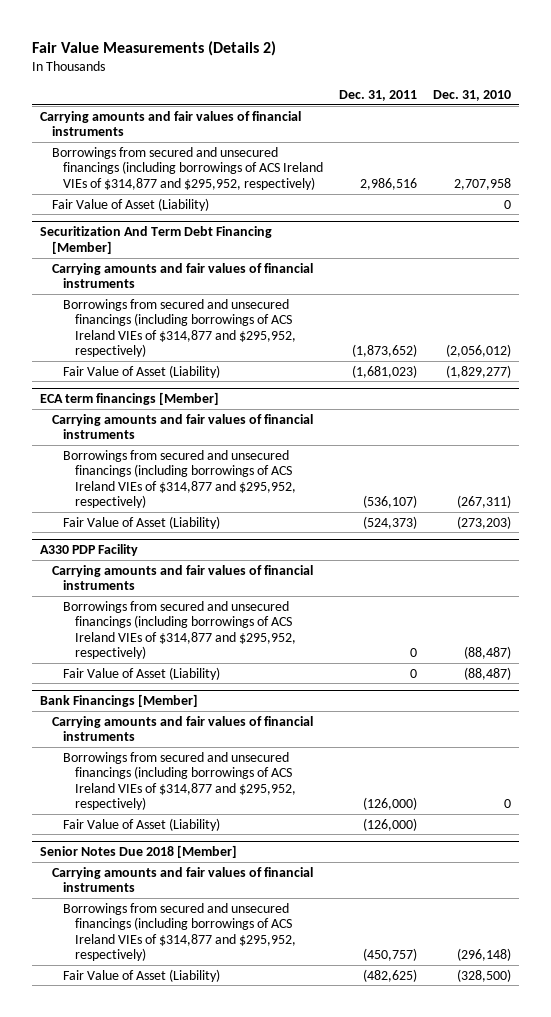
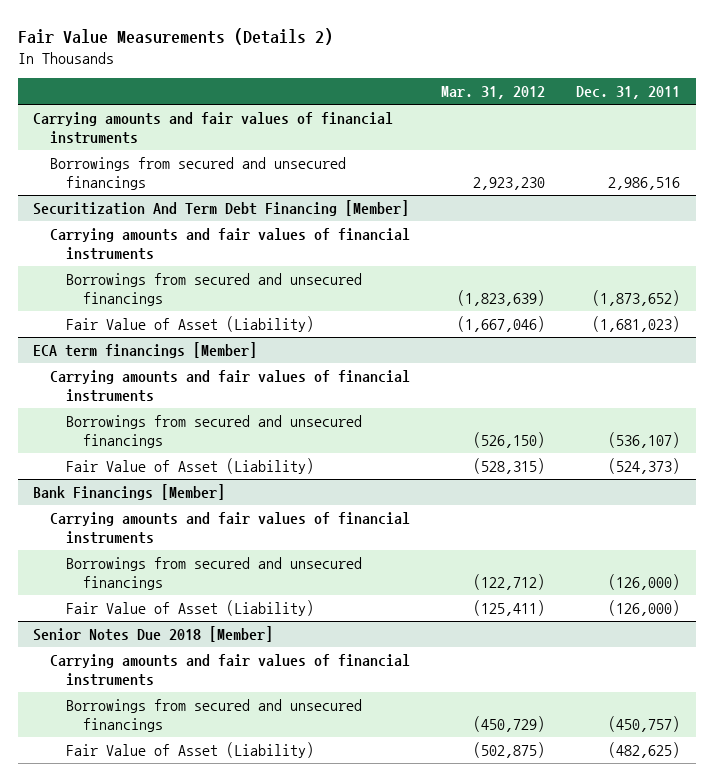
[432,89,511,101] Dec. 31, 2010 -> none
none -> [440,86,545,100] Mar. 31, 2012
[51,197,209,211] Fair Value of Asset (Liability) -> none
[51,146,324,190] Borrowings from secured and unsecured financings (including borrowings of ACS Ireland VIEs of $314,877 and $295,952, respectively) -> [49,156,346,191] Borrowings from secured and unsecured financings
[63,298,296,358] Borrowings from secured and unsecured financings (including borrowings of ACS Ireland VIEs of $314,877 and $295,952, respectively) -> [66,272,363,307] Borrowings from secured and unsecured financings
[63,449,296,509] Borrowings from secured and unsecured financings (including borrowings of ACS Ireland VIEs of $314,877 and $295,952, respectively) -> [66,414,363,449] Borrowings from secured and unsecured financings
[40,544,139,557] A330 PDP Facility -> none
[51,564,313,591] Carrying amounts and fair values of financial instruments -> none
[63,600,296,660] Borrowings from secured and unsecured financings (including borrowings of ACS Ireland VIEs of $314,877 and $295,952, respectively) -> none
[63,666,221,680] Fair Value of Asset (Liability) -> none
[63,751,296,811] Borrowings from secured and unsecured financings (including borrowings of ACS Ireland VIEs of $314,877 and $295,952, respectively) -> [66,556,363,591] Borrowings from secured and unsecured financings
[63,902,296,962] Borrowings from secured and unsecured financings (including borrowings of ACS Ireland VIEs of $314,877 and $295,952, respectively) -> [66,698,363,733] Borrowings from secured and unsecured financings

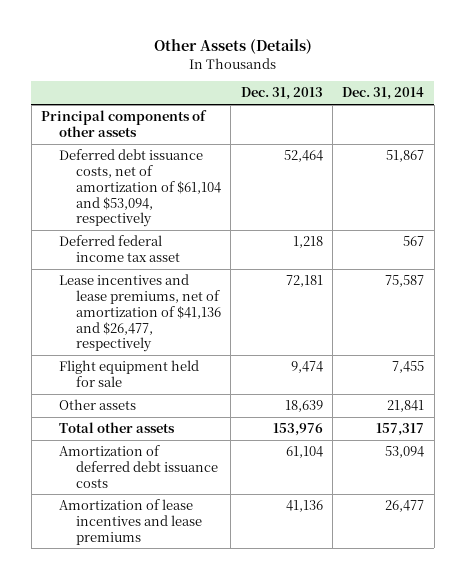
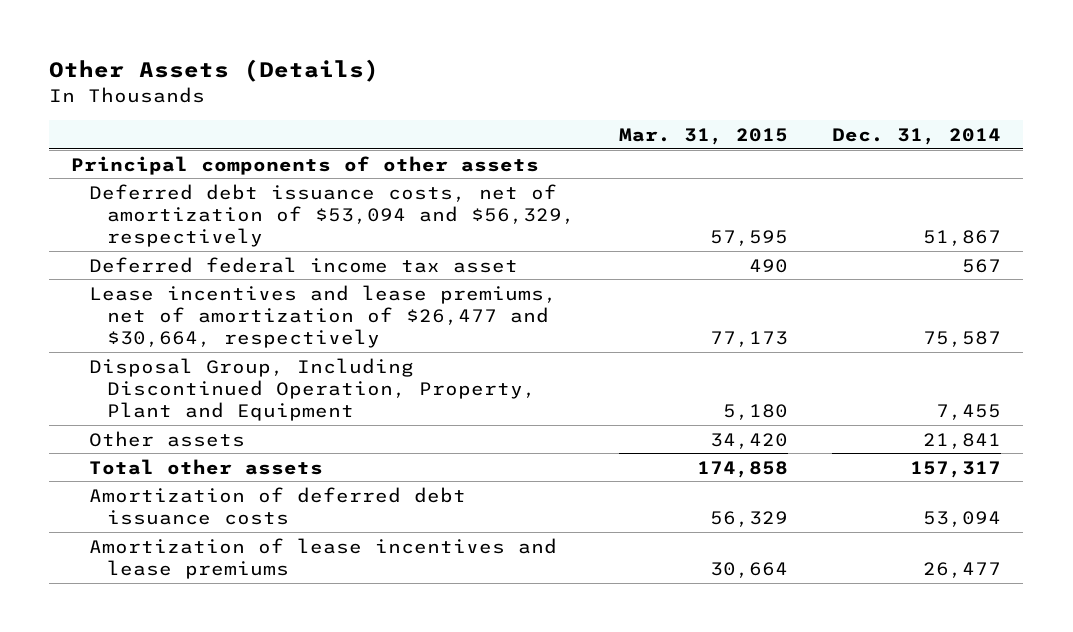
[240,87,323,101] Dec. 31, 2013 -> none
none -> [619,127,789,145] Mar. 31, 2015
[58,149,221,228] Deferred debt issuance costs, net of amortization of $61,104 and $53,094, respectively -> [89,183,576,248] Deferred debt issuance costs, net of amortization of $53,094 and $56,329, respectively
[58,274,221,353] Lease incentives and lease premiums, net of amortization of $41,136 and $26,477, respectively -> [89,284,558,349] Lease incentives and lease premiums, net of amortization of $26,477 and $30,664, respectively
[58,360,199,387] Flight equipment held for sale -> [89,357,537,422] Disposal Group, Including Discontinued Operation, Property, Plant and Equipment

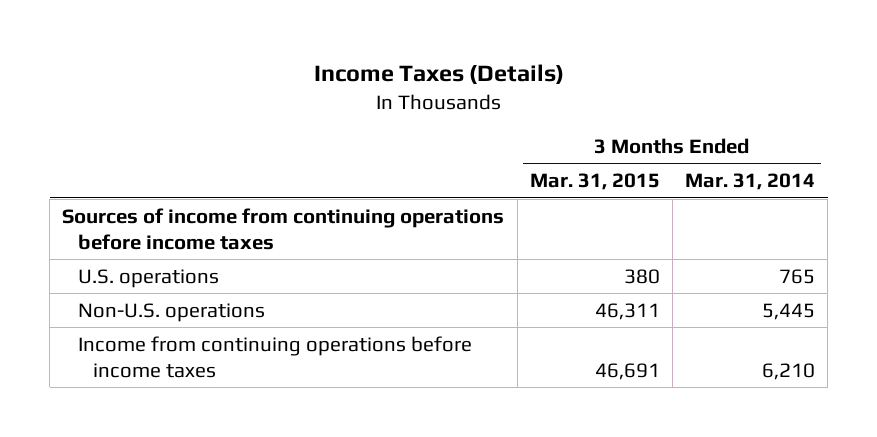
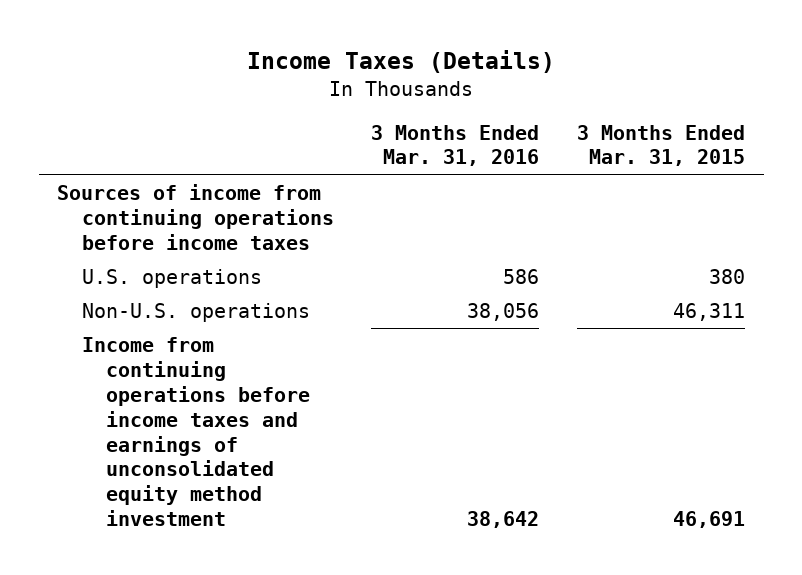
[684,173,815,191] Mar. 31, 2014 -> none
none -> [371,124,540,167] 3 Months Ended Mar. 31, 2016
[77,335,472,378] Income from continuing operations before income taxes -> [81,337,311,526] Income from continuing operations before income taxes and earnings of unconsolidated equity method investment

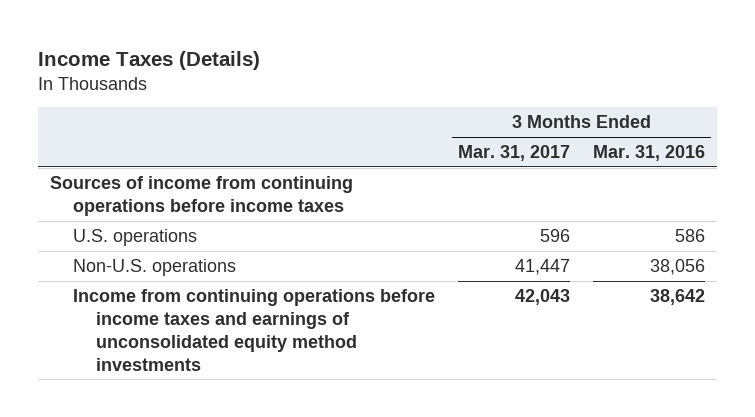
[576,124,745,167] 3 Months Ended Mar. 31, 2015 -> none
none -> [457,144,570,161] Mar. 31, 2017
[81,337,311,526] Income from continuing operations before income taxes and earnings of unconsolidated equity method investment -> [72,288,435,371] Income from continuing operations before income taxes and earnings of unconsolidated equity method investments

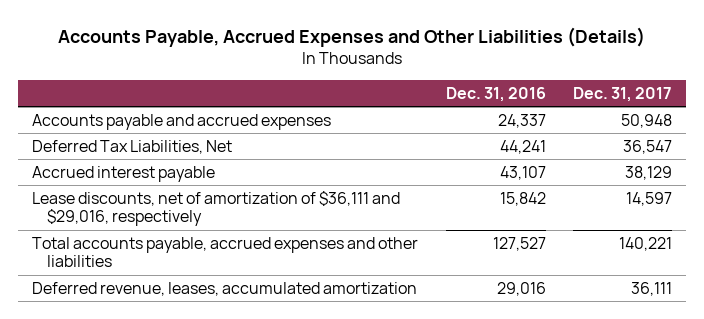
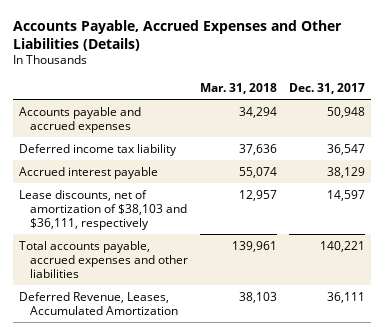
[445,86,546,102] Dec. 31, 2016 -> none
none -> [199,82,277,94] Mar. 31, 2018
[32,139,233,154] Deferred Tax Liabilities, Net -> [19,143,178,156] Deferred income tax liability
[32,190,401,227] Lease discounts, net of amortization of $36,111 and $29,016, respectively -> [19,189,187,230] Lease discounts, net of amortization of $38,103 and $36,111, respectively
[32,281,418,296] Deferred revenue, leases, accumulated amortization -> [19,291,178,315] Deferred Revenue, Leases, Accumulated Amortization

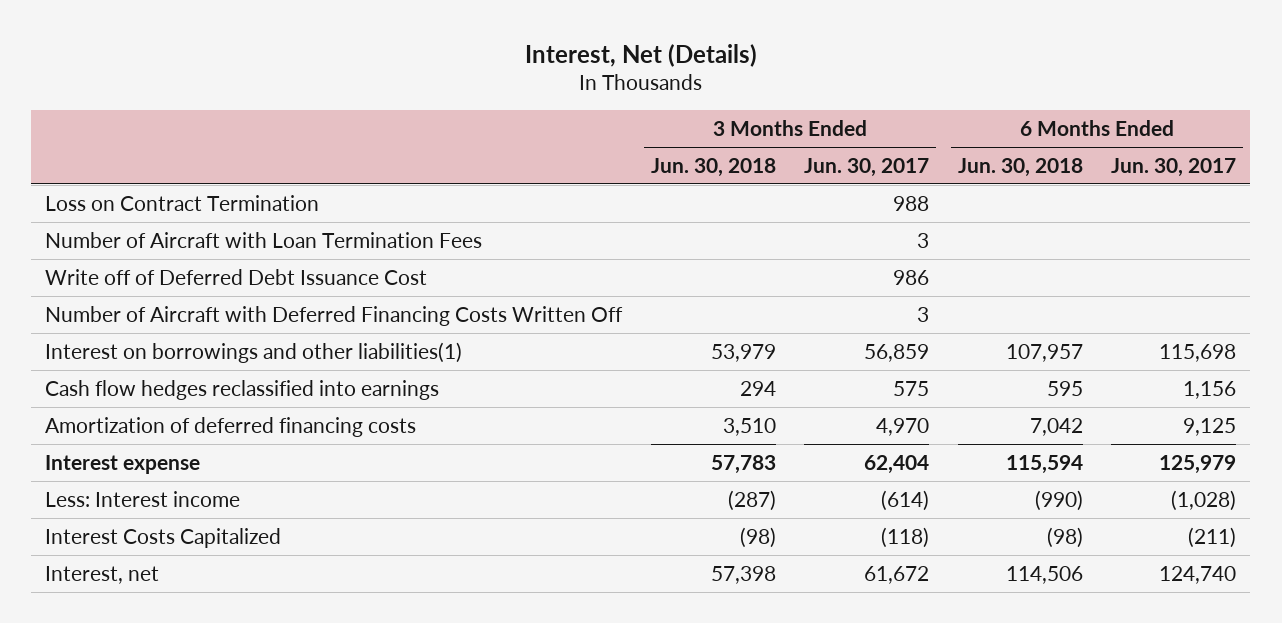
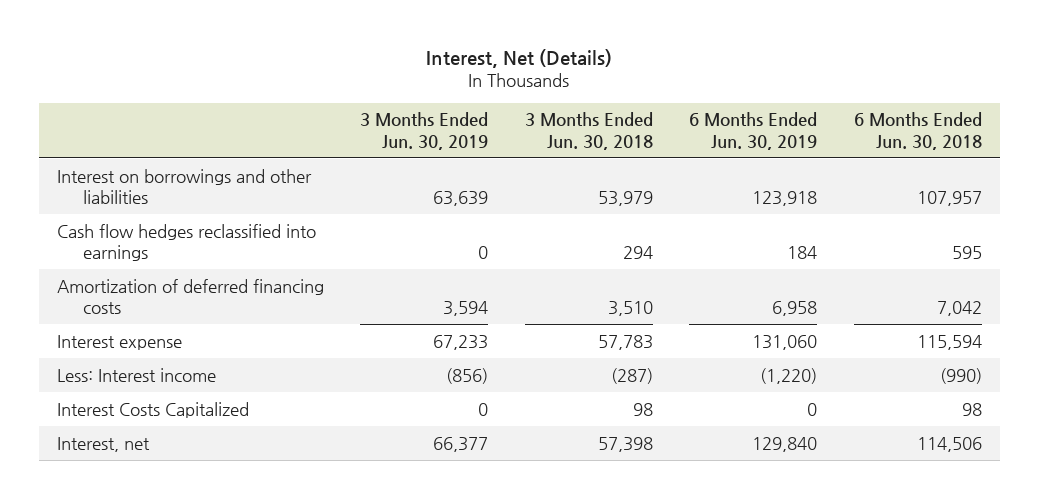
[804,157,930,177] Jun. 30, 2017 -> none
[1111,157,1237,177] Jun. 30, 2017 -> none
none -> [360,112,489,150] 3 Months Ended Jun. 30, 2019
none -> [689,112,818,150] 6 Months Ended Jun. 30, 2019
[45,194,320,211] Loss on Contract Termination -> none
[45,231,483,248] Number of Aircraft with Loan Termination Fees -> none
[45,268,428,285] Write off of Deferred Debt Issuance Cost -> none
[45,305,624,326] Number of Aircraft with Deferred Financing Costs Written Off -> none
[45,341,463,363] Interest on borrowings and other liabilities(1) -> [56,168,312,204] Interest on borrowings and other liabilities
[739,526,776,548] (98) -> [632,402,653,416] 98
[1046,526,1083,548] (98) -> [961,402,982,416] 98

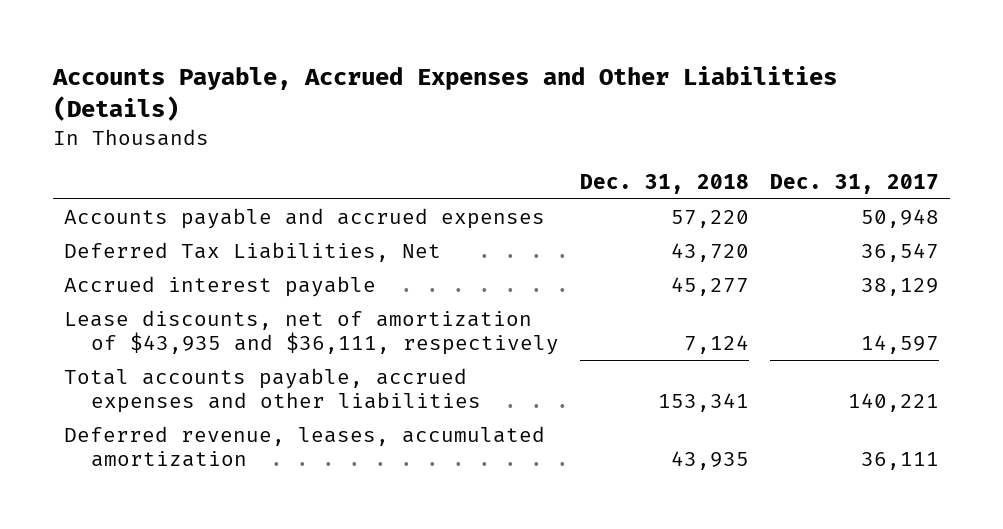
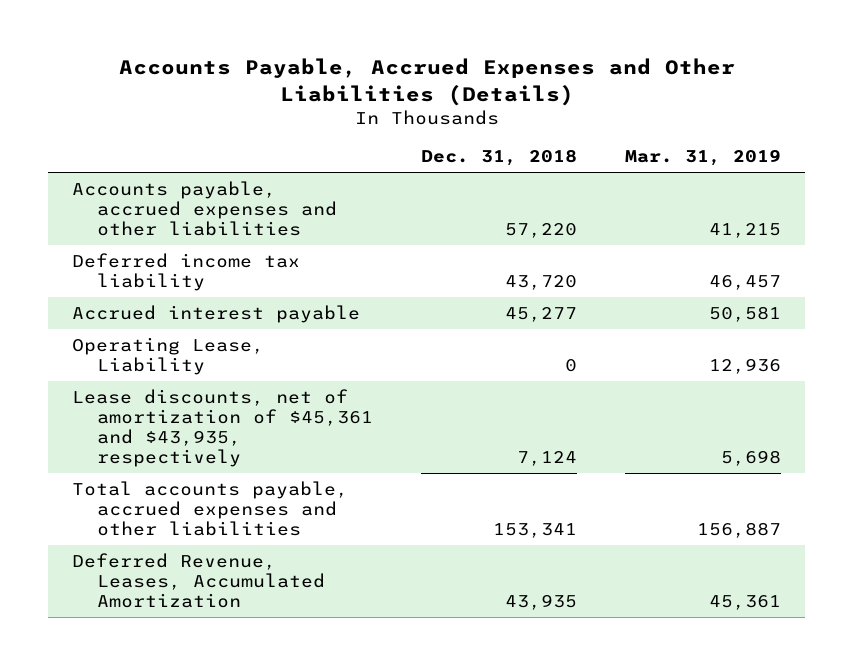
[770,174,940,195] Dec. 31, 2017 -> none
none -> [625,149,782,167] Mar. 31, 2019
[63,208,545,230] Accounts payable and accrued expenses -> [71,180,338,236] Accounts payable, accrued expenses and other liabilities
[63,242,441,263] Deferred Tax Liabilities, Net -> [71,252,300,291] Deferred income tax liability
none -> [71,336,264,375] Operating Lease, Liability
[63,310,559,356] Lease discounts, net of amortization of $43,935 and $36,111, respectively -> [71,388,374,467] Lease discounts, net of amortization of $45,361 and $43,935, respectively
[63,426,545,468] Deferred revenue, leases, accumulated amortization -> [71,552,326,608] Deferred Revenue, Leases, Accumulated Amortization

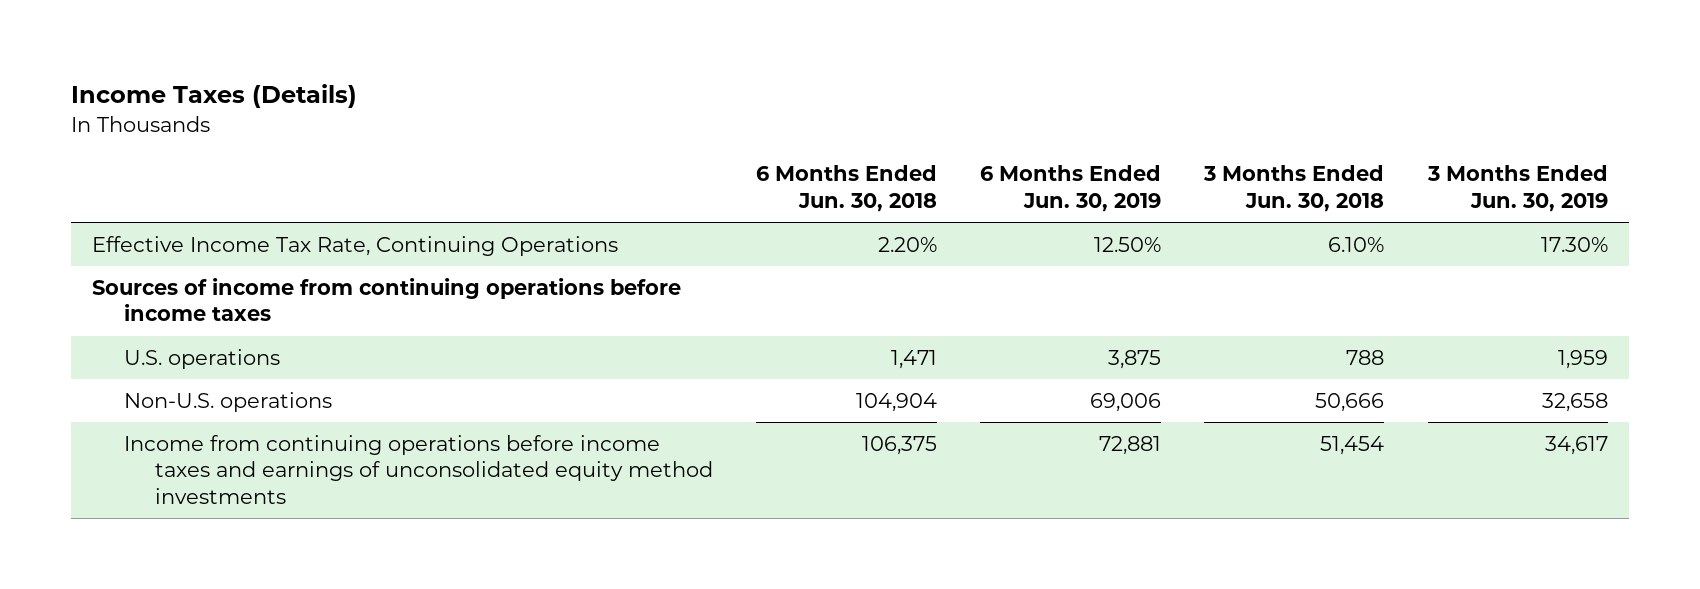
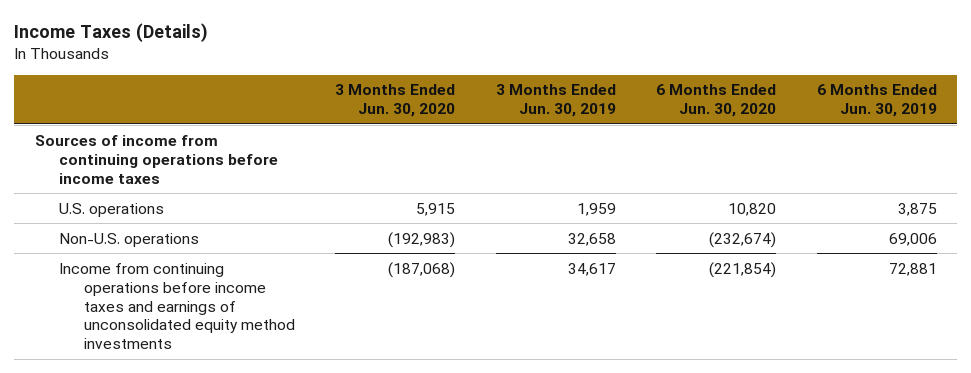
[756,165,938,212] 6 Months Ended Jun. 30, 2018 -> none
[1203,165,1385,212] 3 Months Ended Jun. 30, 2018 -> none
none -> [335,84,456,118] 3 Months Ended Jun. 30, 2020
none -> [656,84,777,118] 6 Months Ended Jun. 30, 2020
[92,235,619,256] Effective Income Tax Rate, Continuing Operations -> none

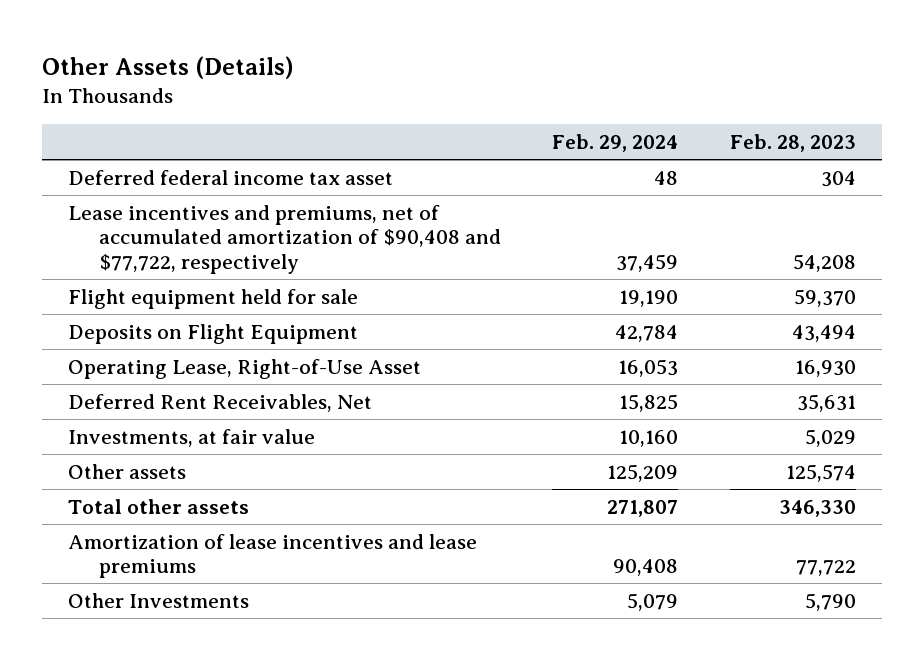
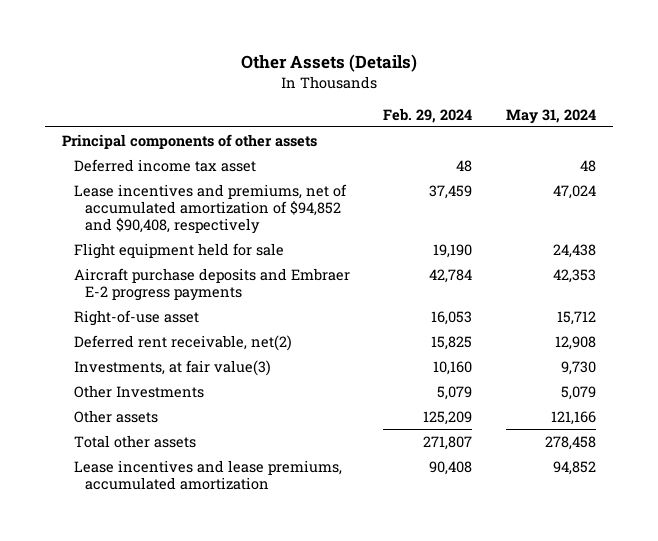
[730,133,857,152] Feb. 28, 2023 -> none
none -> [505,109,596,125] May 31, 2024
none -> [61,133,317,149] Principal components of other assets
[68,169,394,185] Deferred federal income tax asset -> [73,158,256,172] Deferred income tax asset
[68,204,501,274] Lease incentives and premiums, net of accumulated amortization of $90,408 and $77,722, respectively -> [73,183,347,234] Lease incentives and premiums, net of accumulated amortization of $94,852 and $90,408, respectively
[68,323,359,344] Deposits on Flight Equipment -> [73,267,350,301] Aircraft purchase deposits and Embraer E-2 progress payments
[68,358,422,379] Operating Lease, Right-of-Use Asset -> [73,309,199,326] Right-of-use asset
[68,393,373,412] Deferred Rent Receivables, Net -> [73,334,292,351] Deferred rent receivable, net(2)
[68,428,316,447] Investments, at fair value -> [73,359,271,376] Investments, at fair value(3)
[68,592,250,608] Other Investments -> [73,384,204,398] Other Investments
[68,533,478,579] Amortization of lease incentives and lease premiums -> [73,459,342,490] Lease incentives and lease premiums, accumulated amortization

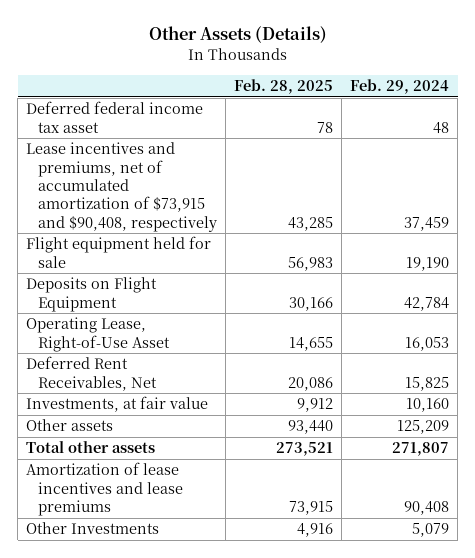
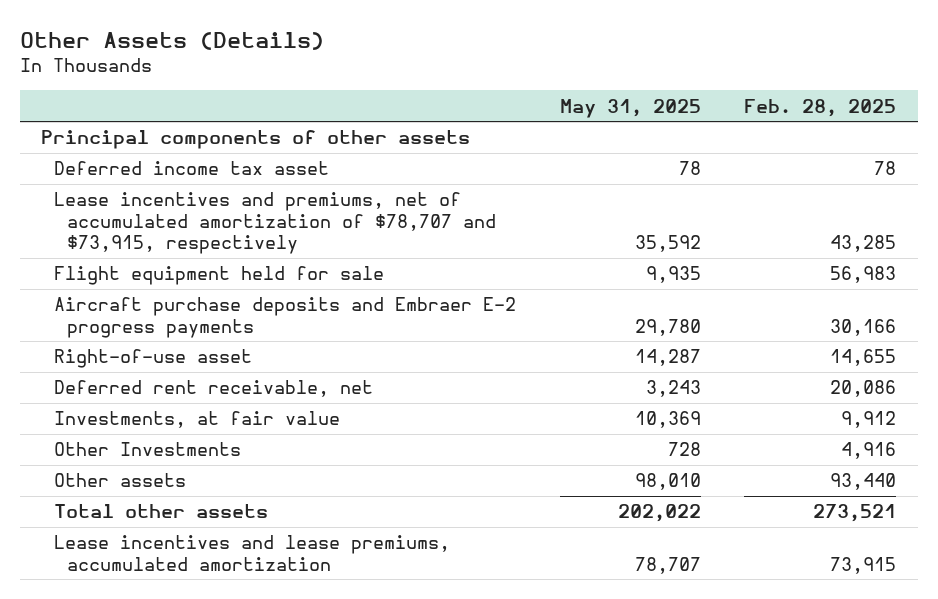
[349,78,449,94] Feb. 29, 2024 -> none
none -> [559,98,701,118] May 31, 2025
none -> [41,130,471,150] Principal components of other assets
[26,101,204,133] Deferred federal income tax asset -> [54,161,330,176] Deferred income tax asset
[26,142,217,232] Lease incentives and premiums, net of accumulated amortization of $73,915 and $90,408, respectively -> [54,192,497,255] Lease incentives and premiums, net of accumulated amortization of $78,707 and $73,915, respectively
[26,277,158,312] Deposits on Flight Equipment -> [54,297,517,338] Aircraft purchase deposits and Embraer E-2 progress payments
[26,317,170,352] Operating Lease, Right-of-Use Asset -> [54,349,253,369] Right-of-use asset
[26,356,157,391] Deferred Rent Receivables, Net -> [54,380,374,398] Deferred rent receivable, net
[26,522,160,535] Other Investments -> [54,442,242,457] Other Investments
[26,462,183,517] Amortization of lease incentives and lease premiums -> [54,535,451,571] Lease incentives and lease premiums, accumulated amortization

